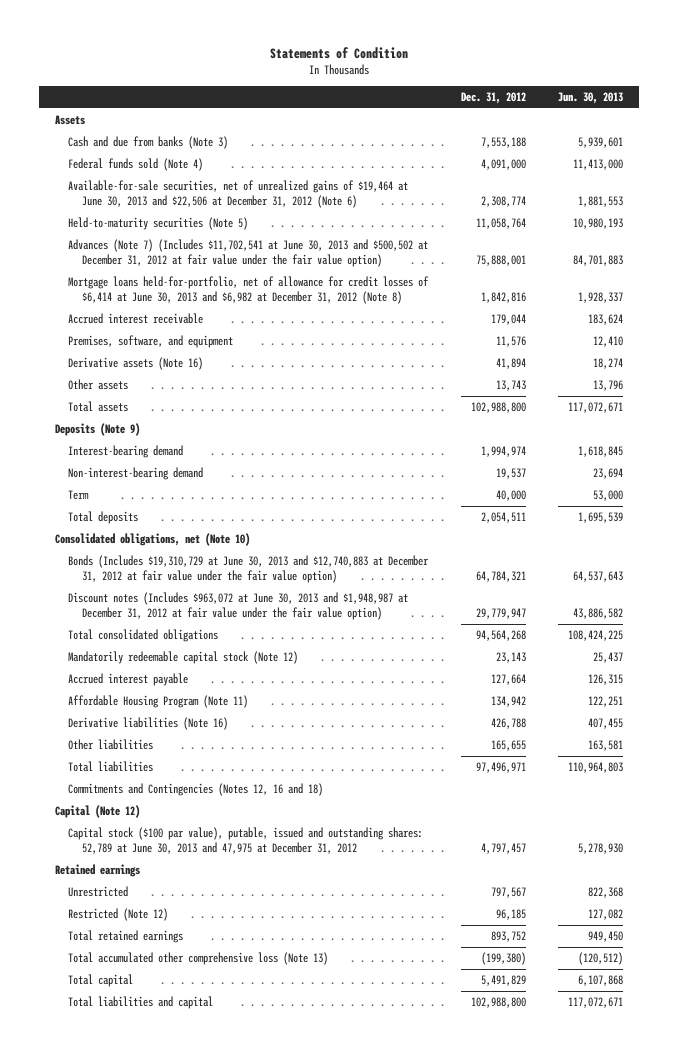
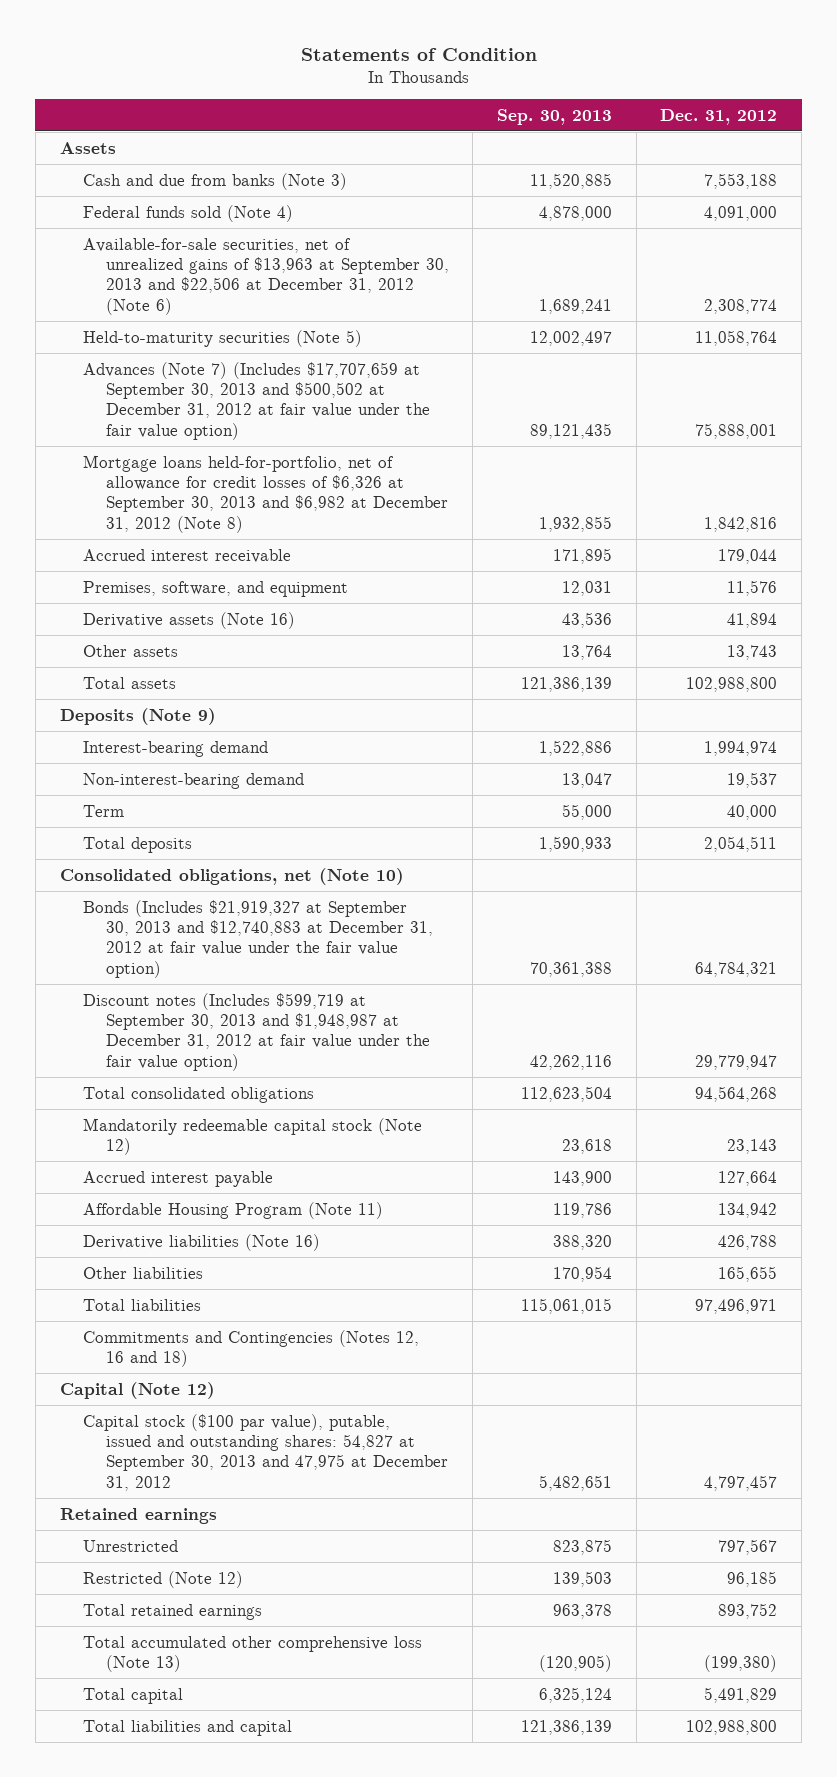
[558,92,624,105] Jun. 30, 2013 -> none
none -> [497,108,613,125] Sep. 30, 2013
[68,180,409,209] Available-for-sale securities, net of unrealized gains of $19,464 at June 30, 2013 and $22,506 at December 31, 2012 (Note 6) -> [82,237,449,315] Available-for-sale securities, net of unrealized gains of $13,963 at September 30, 2013 and $22,506 at December 31, 2012 (Note 6)
[68,239,429,268] Advances (Note 7) (Includes $11,702,541 at June 30, 2013 and $500,502 at December 31, 2012 at fair value under the fair value option) -> [82,361,430,440] Advances (Note 7) (Includes $17,707,659 at September 30, 2013 and $500,502 at December 31, 2012 at fair value under the fair value option)
[68,276,430,305] Mortgage loans held-for-portfolio, net of allowance for credit losses of $6,414 at June 30, 2013 and $6,982 at December 31, 2012 (Note 8) -> [82,454,448,533] Mortgage loans held-for-portfolio, net of allowance for credit losses of $6,326 at September 30, 2013 and $6,982 at December 31, 2012 (Note 8)
[68,555,430,584] Bonds (Includes $19,310,729 at June 30, 2013 and $12,740,883 at December 31, 2012 at fair value under the fair value option) -> [82,899,433,978] Bonds (Includes $21,919,327 at September 30, 2013 and $12,740,883 at December 31, 2012 at fair value under the fair value option)
[68,592,409,621] Discount notes (Includes $963,072 at June 30, 2013 and $1,948,987 at December 31, 2012 at fair value under the fair value option) -> [82,992,430,1071] Discount notes (Includes $599,719 at September 30, 2013 and $1,948,987 at December 31, 2012 at fair value under the fair value option)
[68,827,424,855] Capital stock ($100 par value), putable, issued and outstanding shares: 52,789 at June 30, 2013 and 47,975 at December 31, 2012 -> [82,1413,448,1491] Capital stock ($100 par value), putable, issued and outstanding shares: 54,827 at September 30, 2013 and 47,975 at December 31, 2012

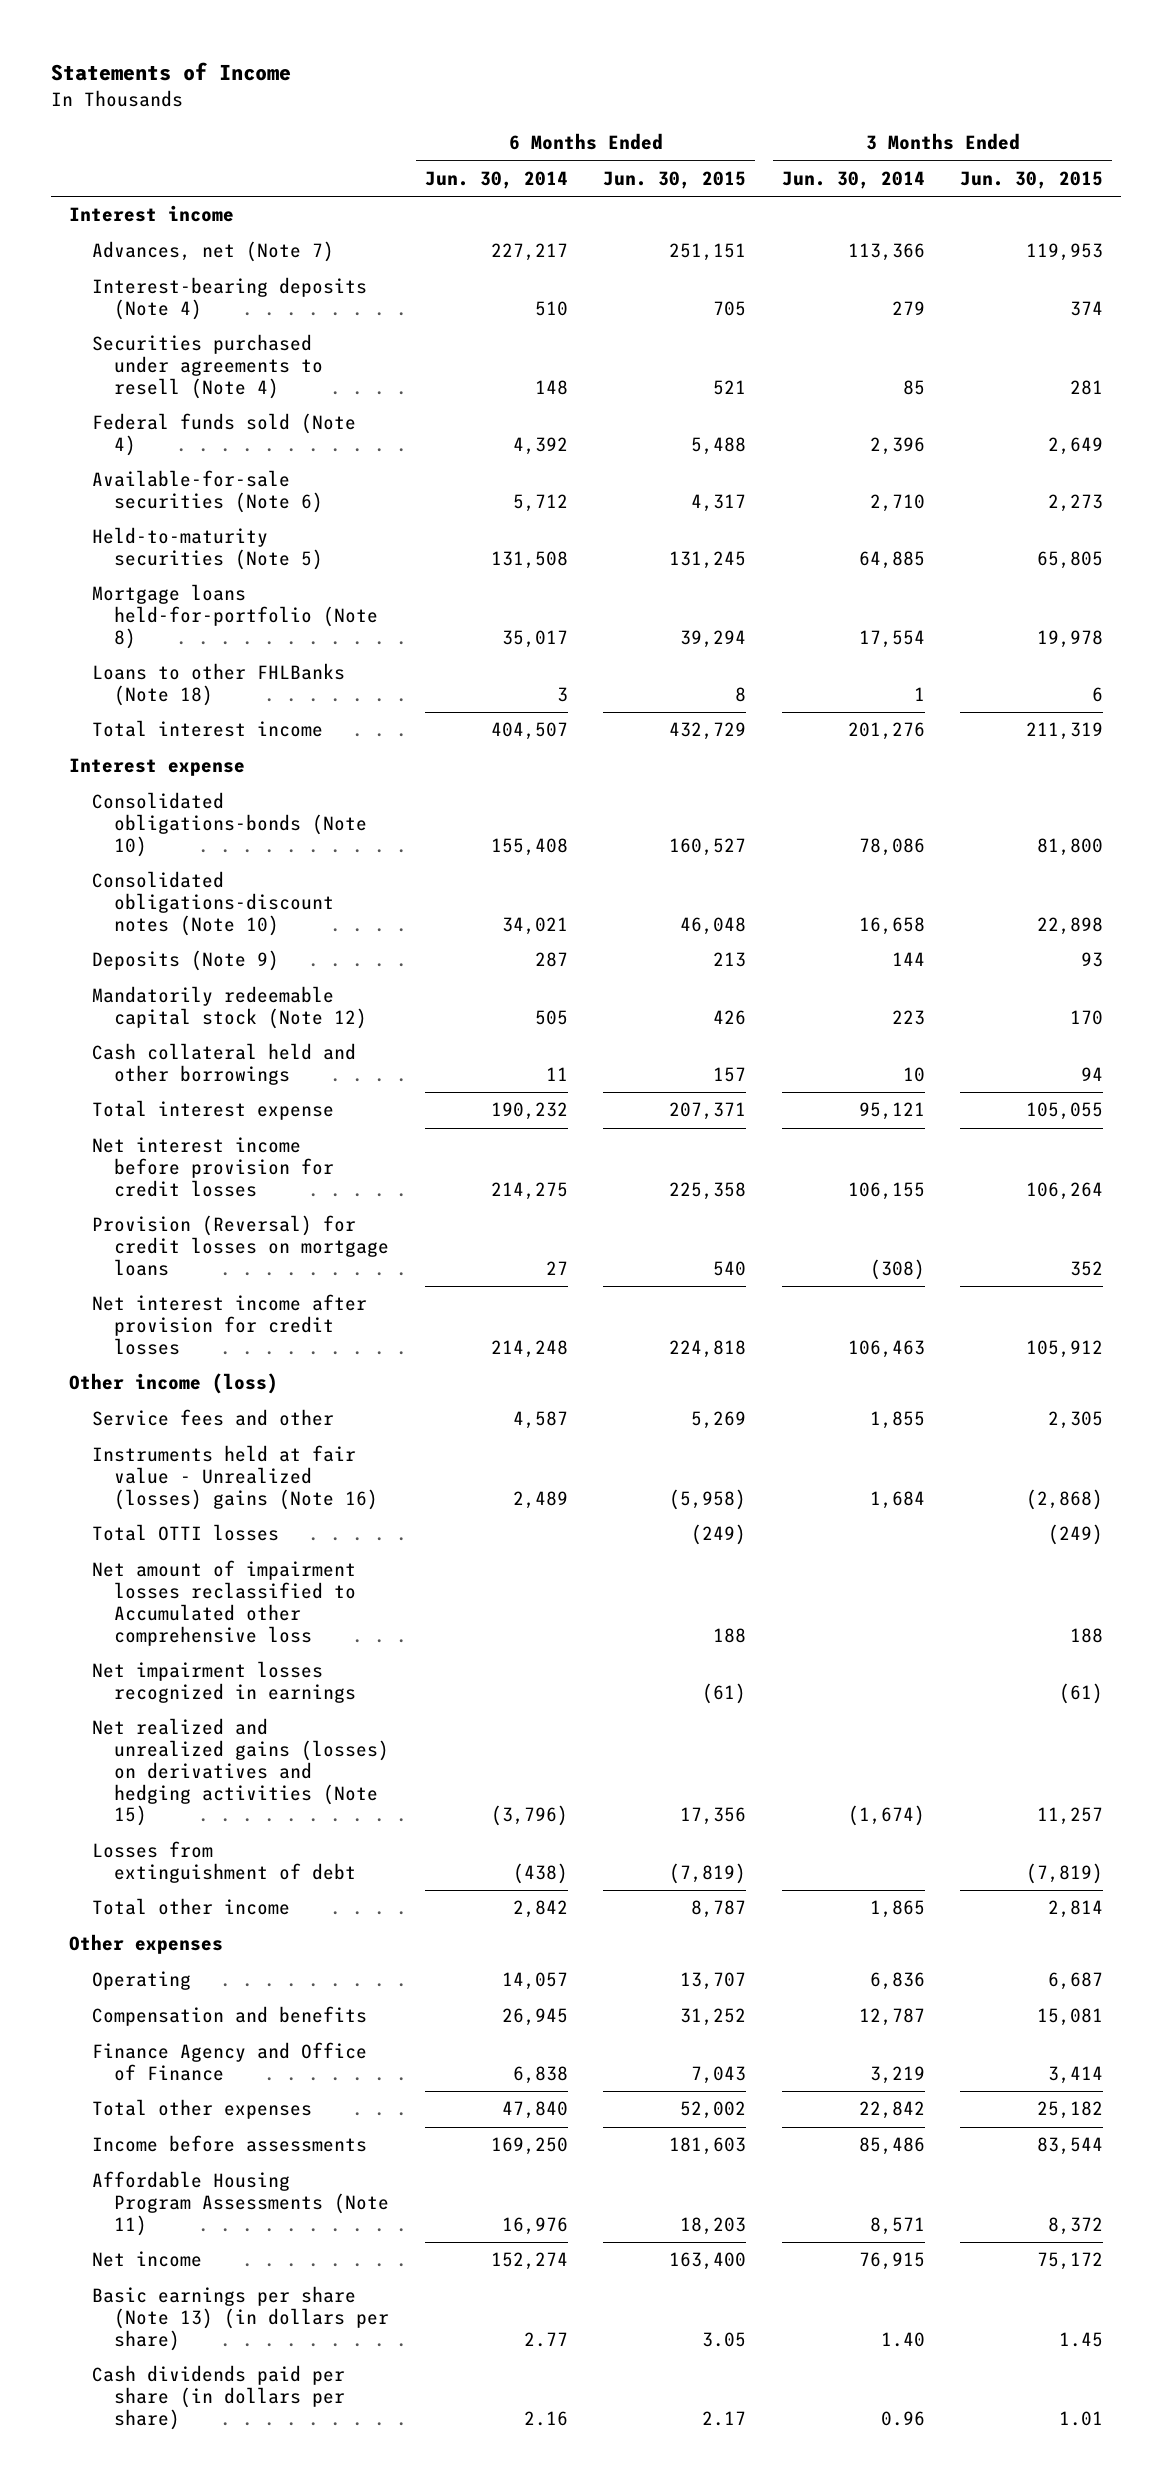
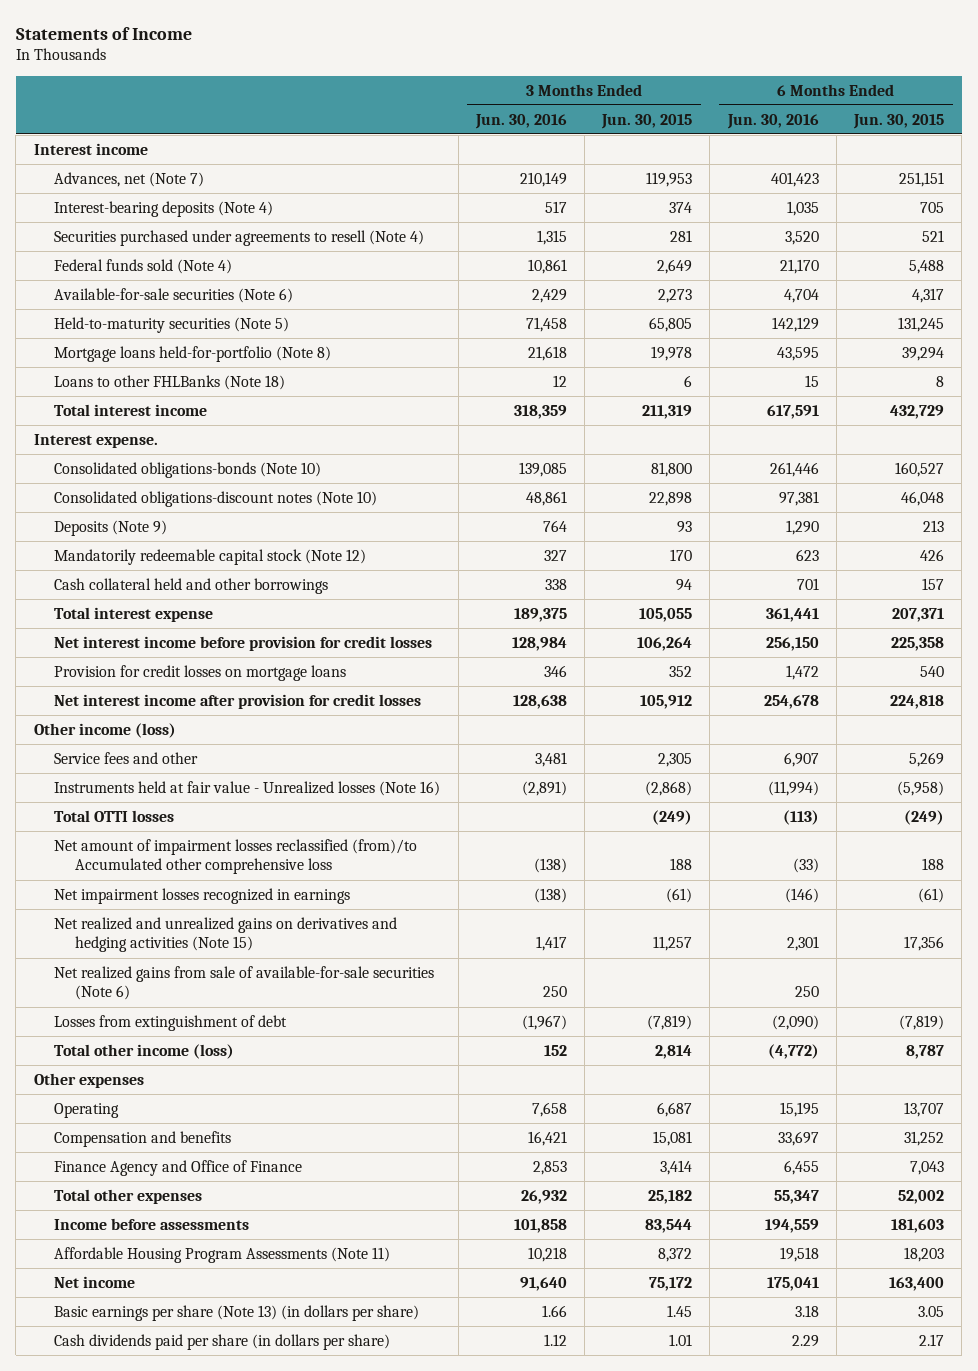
[424,171,568,190] Jun. 30, 2014 -> none
[781,171,925,190] Jun. 30, 2014 -> none
none -> [474,113,567,129] Jun. 30, 2016
none -> [726,113,819,129] Jun. 30, 2016
[68,758,245,777] Interest expense -> [33,433,158,448] Interest expense.
[91,1215,390,1276] Provision (Reversal) for credit losses on mortgage loans -> [54,664,347,681] Provision for credit losses on mortgage loans
[91,1445,379,1510] Instruments held at fair value - Unrealized (losses) gains (Note 16) -> [54,780,441,796] Instruments held at fair value - Unrealized losses (Note 16)
[91,1560,357,1646] Net amount of impairment losses reclassified to Accumulated other comprehensive loss -> [54,838,418,875] Net amount of impairment losses reclassified (from)/to Accumulated other comprehensive loss
[91,1718,390,1827] Net realized and unrealized gains (losses) on derivatives and hedging activities (Note 15) -> [54,916,398,953] Net realized and unrealized gains on derivatives and hedging activities (Note 15)
none -> [54,965,435,1001] Net realized gains from sale of available-for-sale securities (Note 6)
[91,1898,290,1916] Total other income -> [54,1043,235,1059] Total other income (loss)

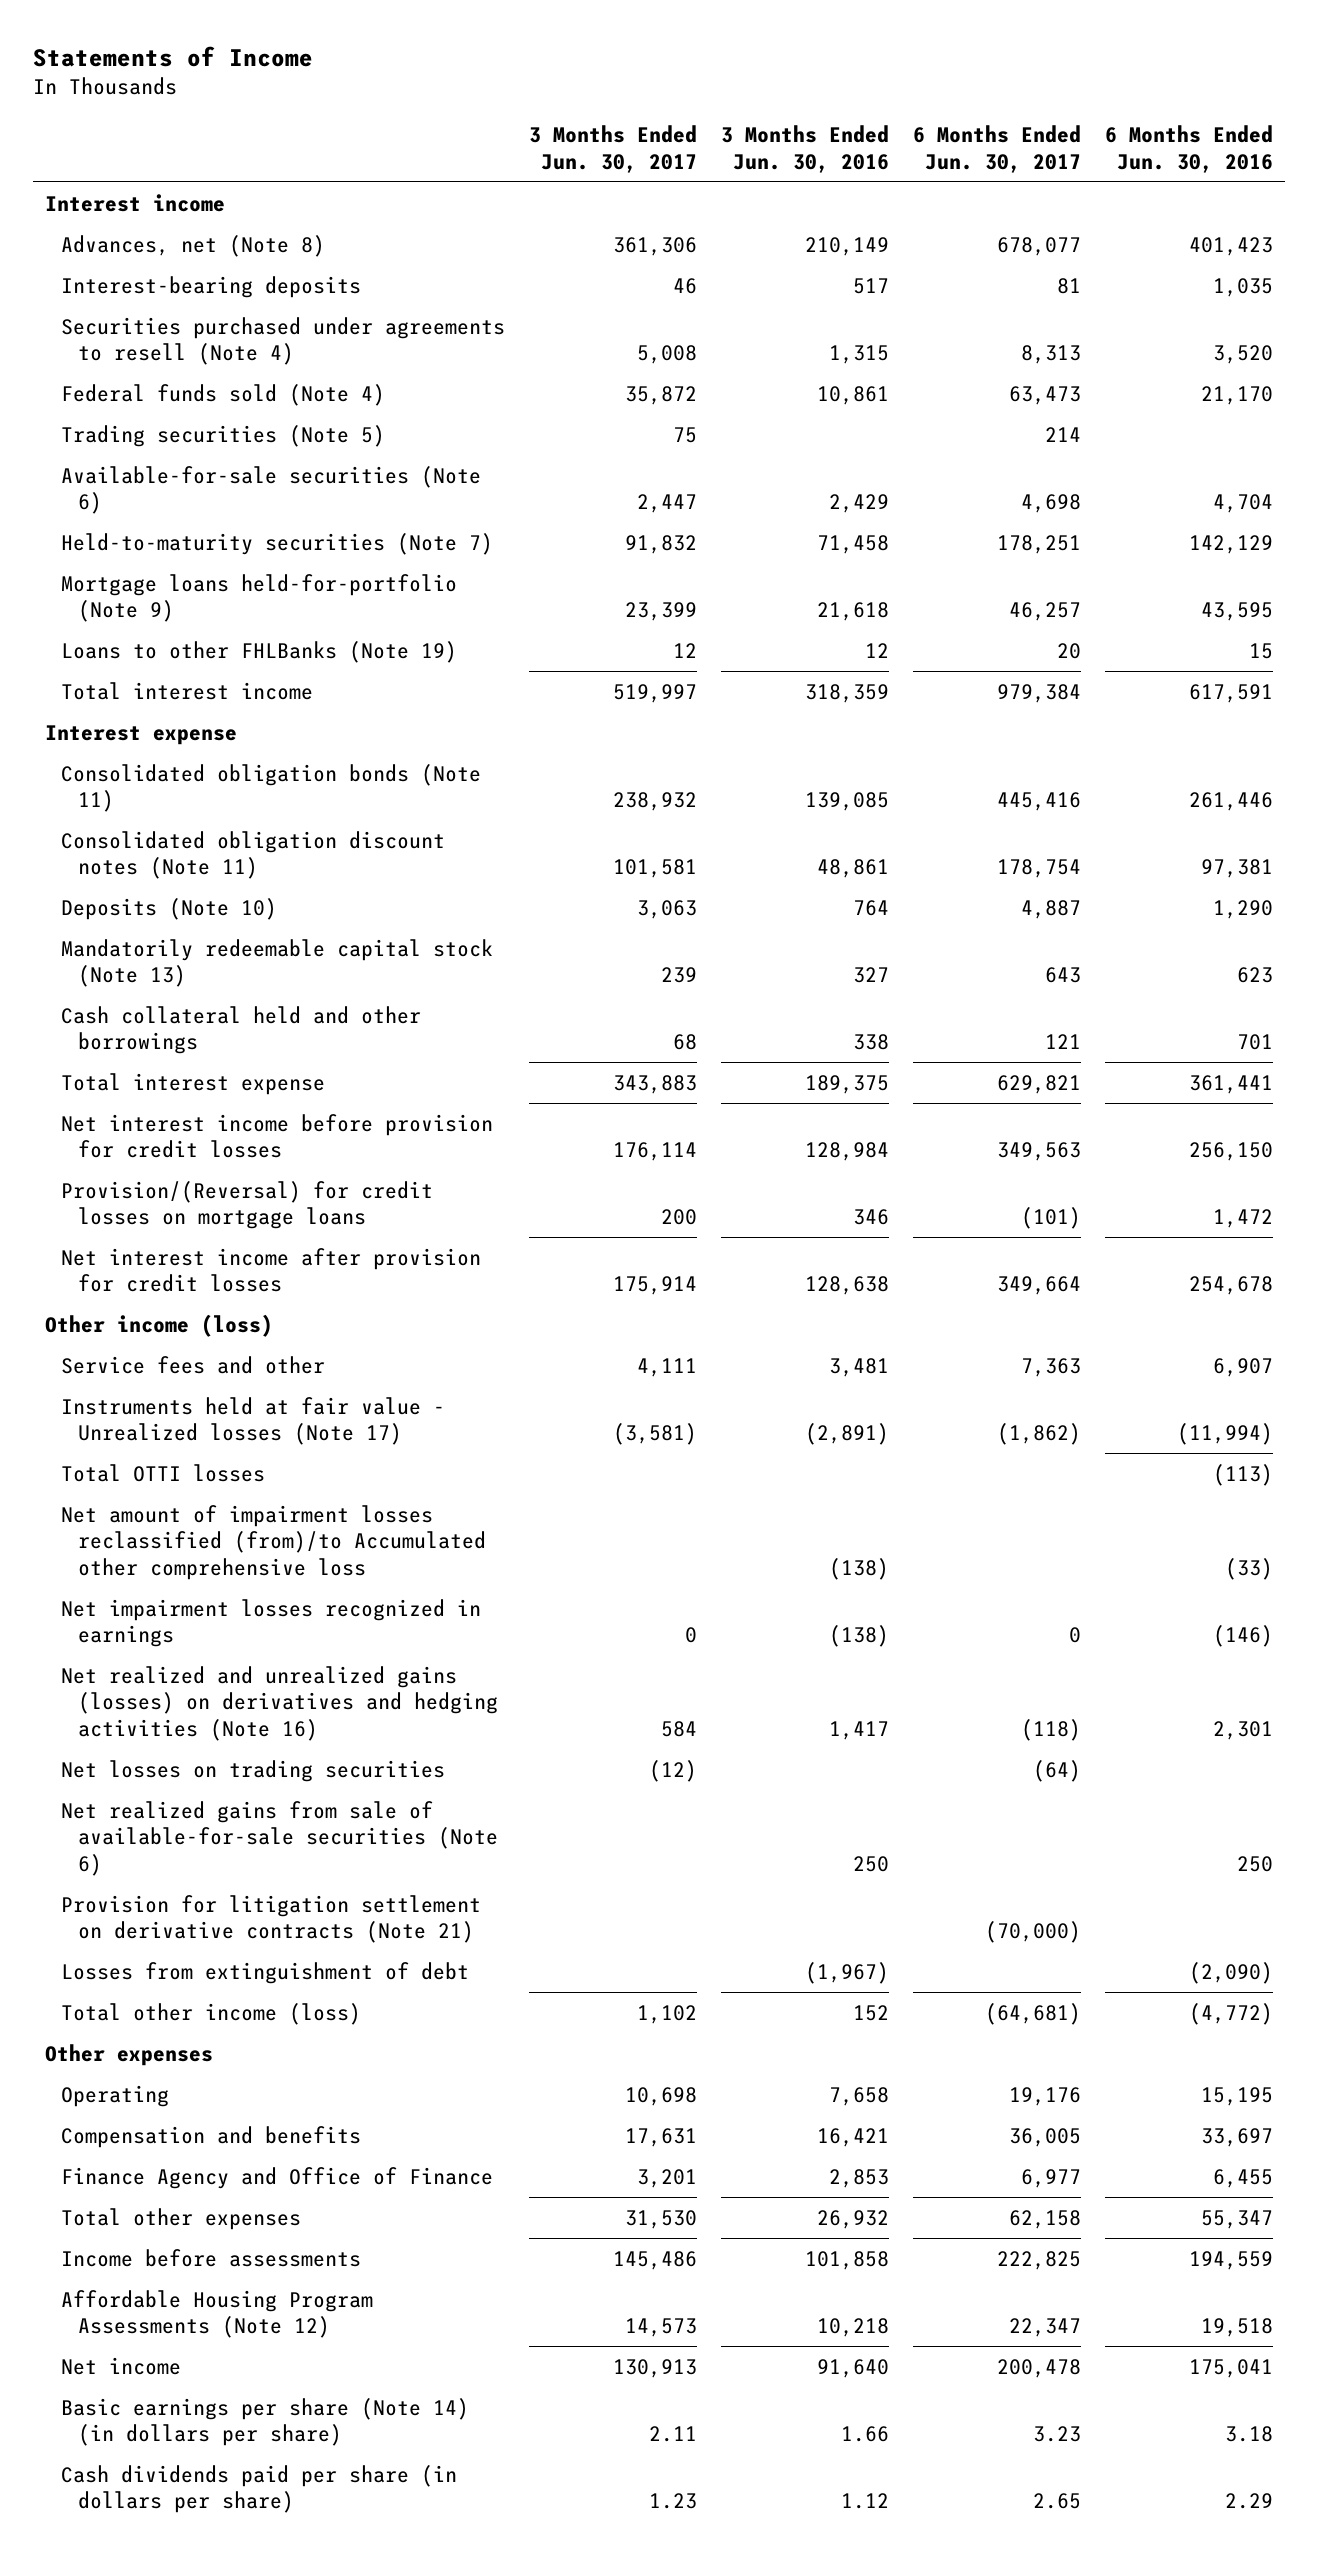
[601,113,693,129] Jun. 30, 2015 -> none
[853,113,945,129] Jun. 30, 2015 -> none
none -> [529,125,698,173] 3 Months Ended Jun. 30, 2017
none -> [913,125,1082,173] 6 Months Ended Jun. 30, 2017
[54,171,205,187] Advances, net (Note 7) -> [61,234,326,257] Advances, net (Note 8)
[54,200,274,217] Interest-bearing deposits (Note 4) -> [61,275,362,298] Interest-bearing deposits
none -> [61,424,386,447] Trading securities (Note 5)
[54,316,290,333] Held-to-maturity securities (Note 5) -> [61,532,494,555] Held-to-maturity securities (Note 7)
[54,345,332,362] Mortgage loans held-for-portfolio (Note 8) -> [61,573,458,623] Mortgage loans held-for-portfolio (Note 9)
[54,374,286,390] Loans to other FHLBanks (Note 18) -> [61,640,458,663] Loans to other FHLBanks (Note 19)
[33,433,158,448] Interest expense. -> [45,724,238,745] Interest expense
[54,461,322,478] Consolidated obligations-bonds (Note 10) -> [61,763,482,813] Consolidated obligation bonds (Note 11)
[54,490,378,507] Consolidated obligations-discount notes (Note 10) -> [61,830,446,880] Consolidated obligation discount notes (Note 11)
[54,519,168,536] Deposits (Note 9) -> [61,897,278,920] Deposits (Note 10)
[54,548,367,565] Mandatorily redeemable capital stock (Note 12) -> [61,938,494,988] Mandatorily redeemable capital stock (Note 13)
[54,664,347,681] Provision for credit losses on mortgage loans -> [61,1180,434,1230] Provision/(Reversal) for credit losses on mortgage loans
[54,780,441,796] Instruments held at fair value - Unrealized losses (Note 16) -> [61,1396,446,1446] Instruments held at fair value - Unrealized losses (Note 17)
[54,916,398,953] Net realized and unrealized gains on derivatives and hedging activities (Note 15) -> [61,1665,498,1741] Net realized and unrealized gains (losses) on derivatives and hedging activities (Note 16)
none -> [61,1759,446,1782] Net losses on trading securities
none -> [61,1894,482,1944] Provision for litigation settlement on derivative contracts (Note 21)
[54,1246,391,1263] Affordable Housing Program Assessments (Note 11) -> [61,2289,374,2339] Affordable Housing Program Assessments (Note 12)
[54,1304,420,1321] Basic earnings per share (Note 13) (in dollars per share) -> [61,2397,470,2447] Basic earnings per share (Note 14) (in dollars per share)

